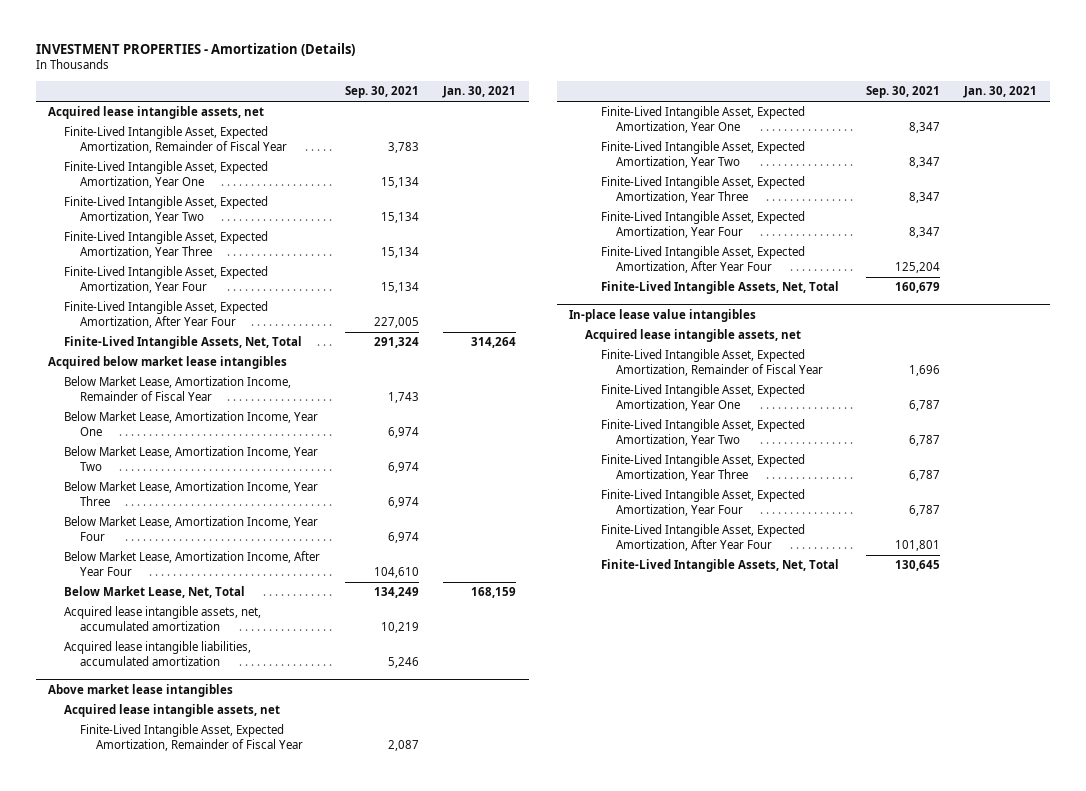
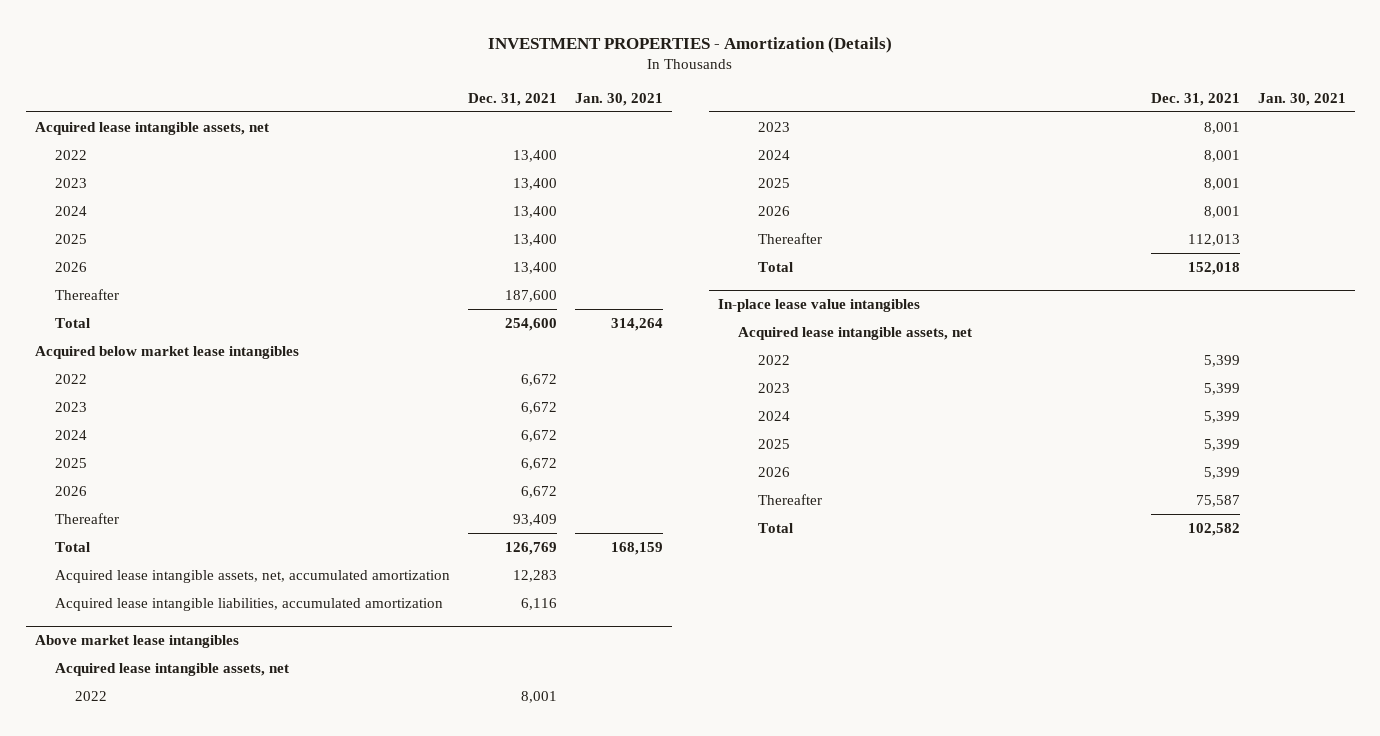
[344,85,419,98] Sep. 30, 2021 -> none
none -> [467,92,557,106] Dec. 31, 2021
[64,126,287,153] Finite-Lived Intangible Asset, Expected Amortization, Remainder of Fiscal Year -> none
[64,301,269,328] Finite-Lived Intangible Asset, Expected Amortization, After Year Four -> none
[64,161,269,188] Finite-Lived Intangible Asset, Expected Amortization, Year One -> [54,149,87,160] 2022
[64,196,269,223] Finite-Lived Intangible Asset, Expected Amortization, Year Two -> [54,177,87,188] 2023
[64,231,269,258] Finite-Lived Intangible Asset, Expected Amortization, Year Three -> [54,205,87,216] 2024
[64,266,269,293] Finite-Lived Intangible Asset, Expected Amortization, Year Four -> [54,233,87,244] 2025
none -> [54,261,87,272] 2026
none -> [54,288,119,300] Thereafter
[64,336,303,350] Finite-Lived Intangible Assets, Net, Total -> [54,317,90,328] Total
[64,376,292,401] Below Market Lease, Amortization Income, Remainder of Fiscal Year -> none
[64,551,321,576] Below Market Lease, Amortization Income, After Year Four -> none
[64,411,319,436] Below Market Lease, Amortization Income, Year One -> [54,373,87,384] 2022
[64,446,319,471] Below Market Lease, Amortization Income, Year Two -> [54,401,87,412] 2023
[64,481,319,506] Below Market Lease, Amortization Income, Year Three -> [54,429,87,440] 2024
[64,516,319,541] Below Market Lease, Amortization Income, Year Four -> [54,457,87,468] 2025
none -> [54,485,87,496] 2026
none -> [54,512,119,524] Thereafter
[64,586,246,599] Below Market Lease, Net, Total -> [54,541,90,552] Total
[79,724,303,751] Finite-Lived Intangible Asset, Expected Amortization, Remainder of Fiscal Year -> none
[600,246,805,273] Finite-Lived Intangible Asset, Expected Amortization, After Year Four -> none
[600,106,805,133] Finite-Lived Intangible Asset, Expected Amortization, Year One -> [74,690,107,701] 2022
[600,141,805,168] Finite-Lived Intangible Asset, Expected Amortization, Year Two -> [757,121,790,132] 2023
[600,176,805,203] Finite-Lived Intangible Asset, Expected Amortization, Year Three -> [757,149,790,160] 2024
[600,211,805,238] Finite-Lived Intangible Asset, Expected Amortization, Year Four -> [757,177,790,188] 2025
none -> [757,205,790,216] 2026
none -> [757,232,822,244] Thereafter
[600,281,839,295] Finite-Lived Intangible Assets, Net, Total -> [757,261,793,272] Total
[600,349,824,376] Finite-Lived Intangible Asset, Expected Amortization, Remainder of Fiscal Year -> none
[600,524,805,551] Finite-Lived Intangible Asset, Expected Amortization, After Year Four -> none
[600,384,805,411] Finite-Lived Intangible Asset, Expected Amortization, Year One -> [757,354,790,365] 2022
[600,419,805,446] Finite-Lived Intangible Asset, Expected Amortization, Year Two -> [757,382,790,393] 2023
[600,454,805,481] Finite-Lived Intangible Asset, Expected Amortization, Year Three -> [757,410,790,421] 2024
[600,489,805,516] Finite-Lived Intangible Asset, Expected Amortization, Year Four -> [757,438,790,449] 2025
none -> [757,466,790,477] 2026
none -> [757,493,822,505] Thereafter
[600,559,839,573] Finite-Lived Intangible Assets, Net, Total -> [757,522,793,533] Total

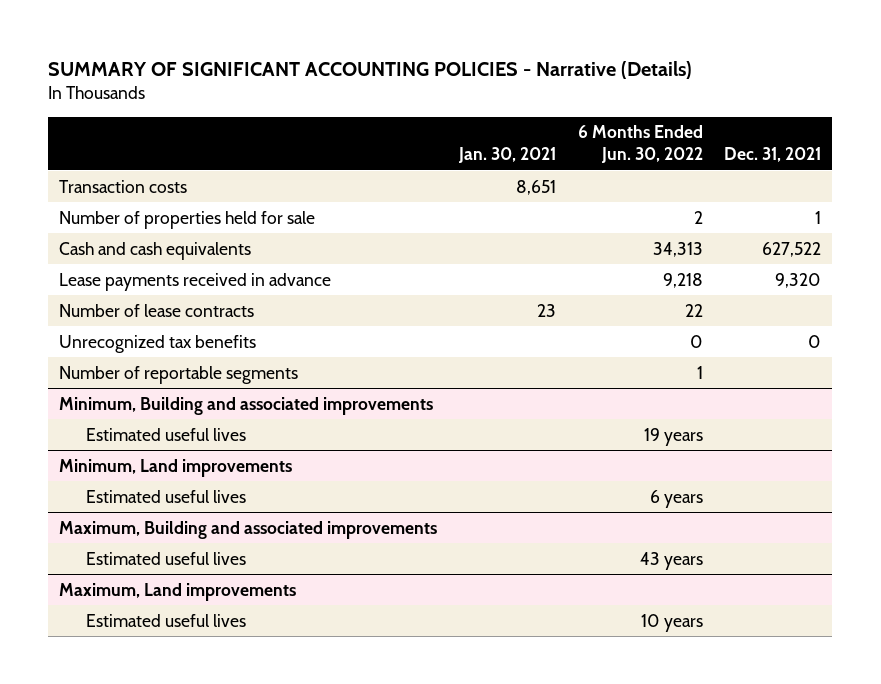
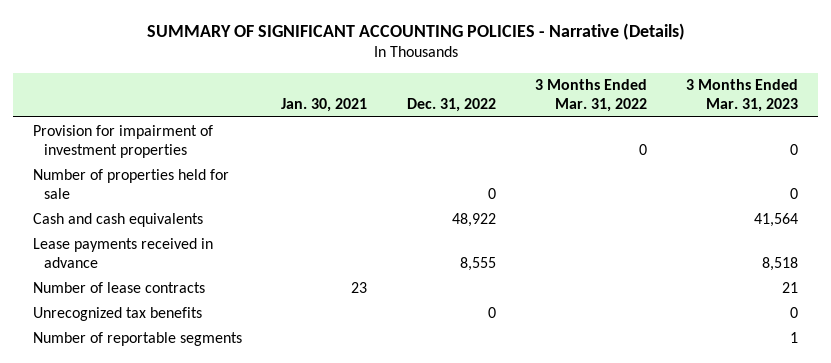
[577,125,703,164] 6 Months Ended Jun. 30, 2022 -> none
[724,147,822,163] Dec. 31, 2021 -> none
none -> [406,98,496,113] Dec. 31, 2022
none -> [534,79,647,113] 3 Months Ended Mar. 31, 2022
none -> [686,79,799,113] 3 Months Ended Mar. 31, 2023
[59,179,188,193] Transaction costs -> none
none -> [32,124,213,158] Provision for impairment of investment properties
[59,396,434,415] Minimum, Building and associated improvements -> none
[86,427,247,441] Estimated useful lives -> none
[59,458,293,477] Minimum, Land improvements -> none
[86,489,247,503] Estimated useful lives -> none
[59,520,438,539] Maximum, Building and associated improvements -> none
[86,551,247,565] Estimated useful lives -> none
[59,582,297,601] Maximum, Land improvements -> none
[86,613,247,627] Estimated useful lives -> none

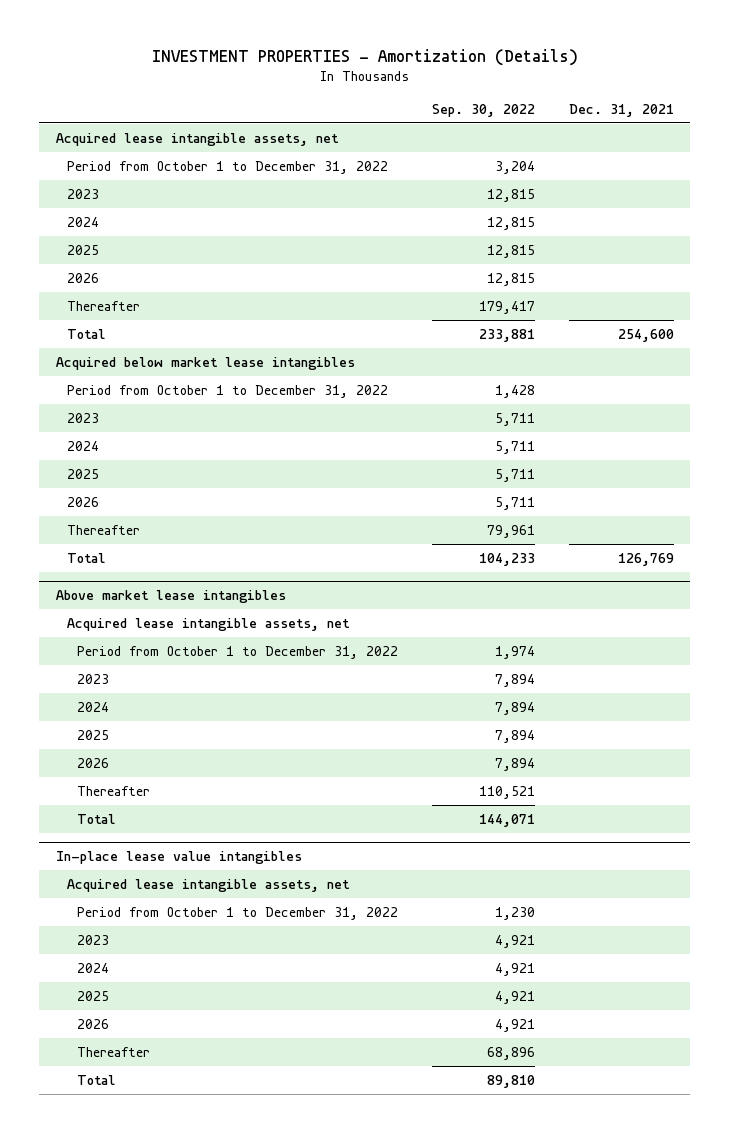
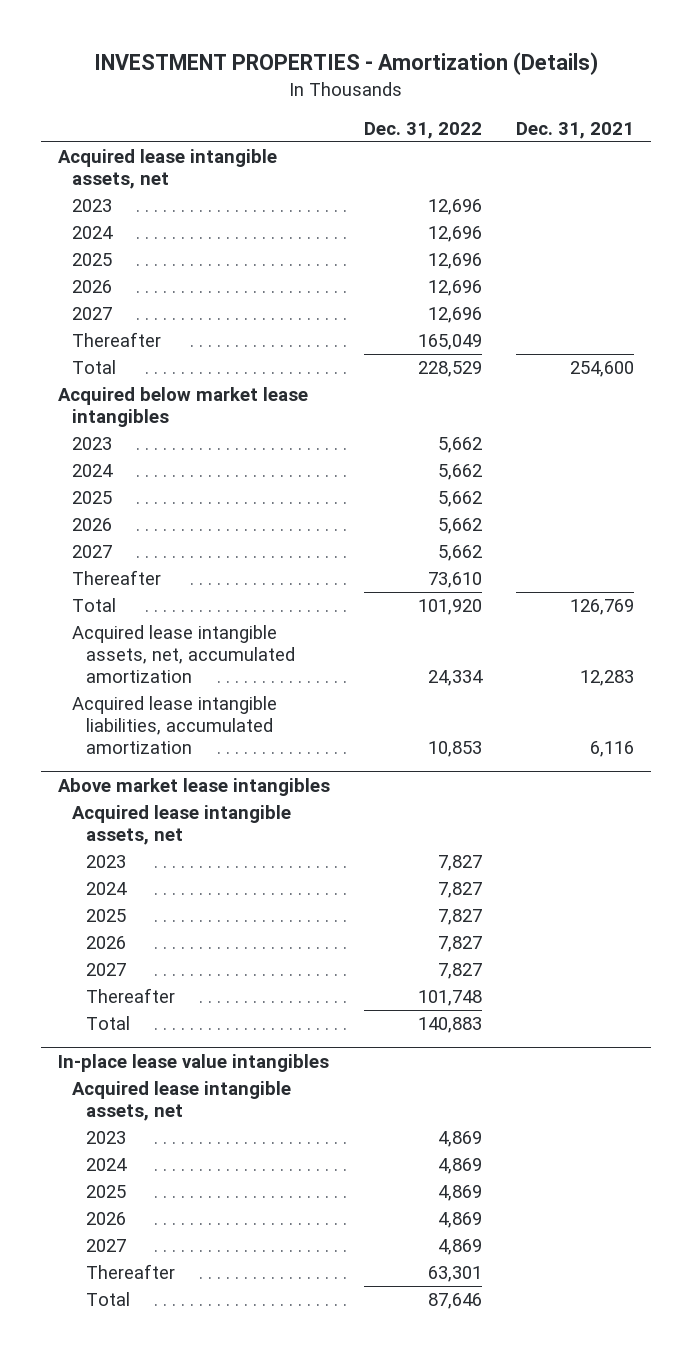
[431,103,535,117] Sep. 30, 2022 -> none
none -> [364,121,483,139] Dec. 31, 2022
[66,160,388,174] Period from October 1 to December 31, 2022 -> none
none -> [72,307,113,321] 2027
[66,384,388,398] Period from October 1 to December 31, 2022 -> none
none -> [72,545,113,559] 2027
none -> [72,625,296,683] Acquired lease intangible assets, net, accumulated amortization
none -> [72,696,278,754] Acquired lease intangible liabilities, accumulated amortization
[77,645,399,659] Period from October 1 to December 31, 2022 -> none
none -> [86,963,127,977] 2027
[77,906,399,920] Period from October 1 to December 31, 2022 -> none
none -> [86,1239,127,1253] 2027

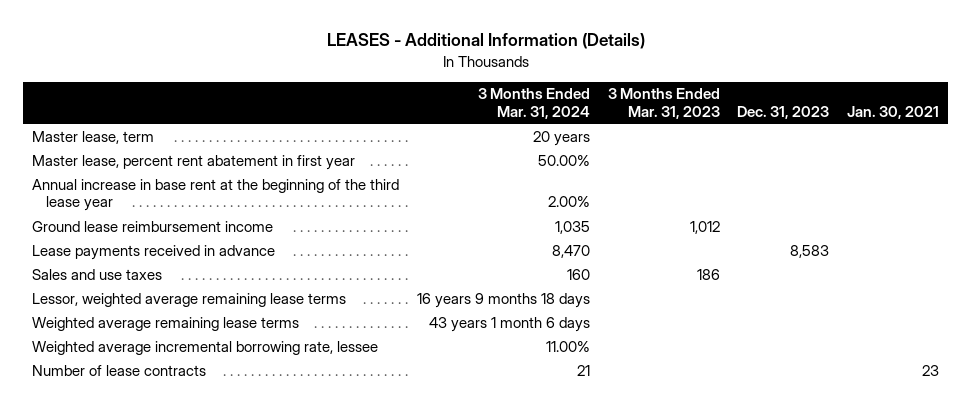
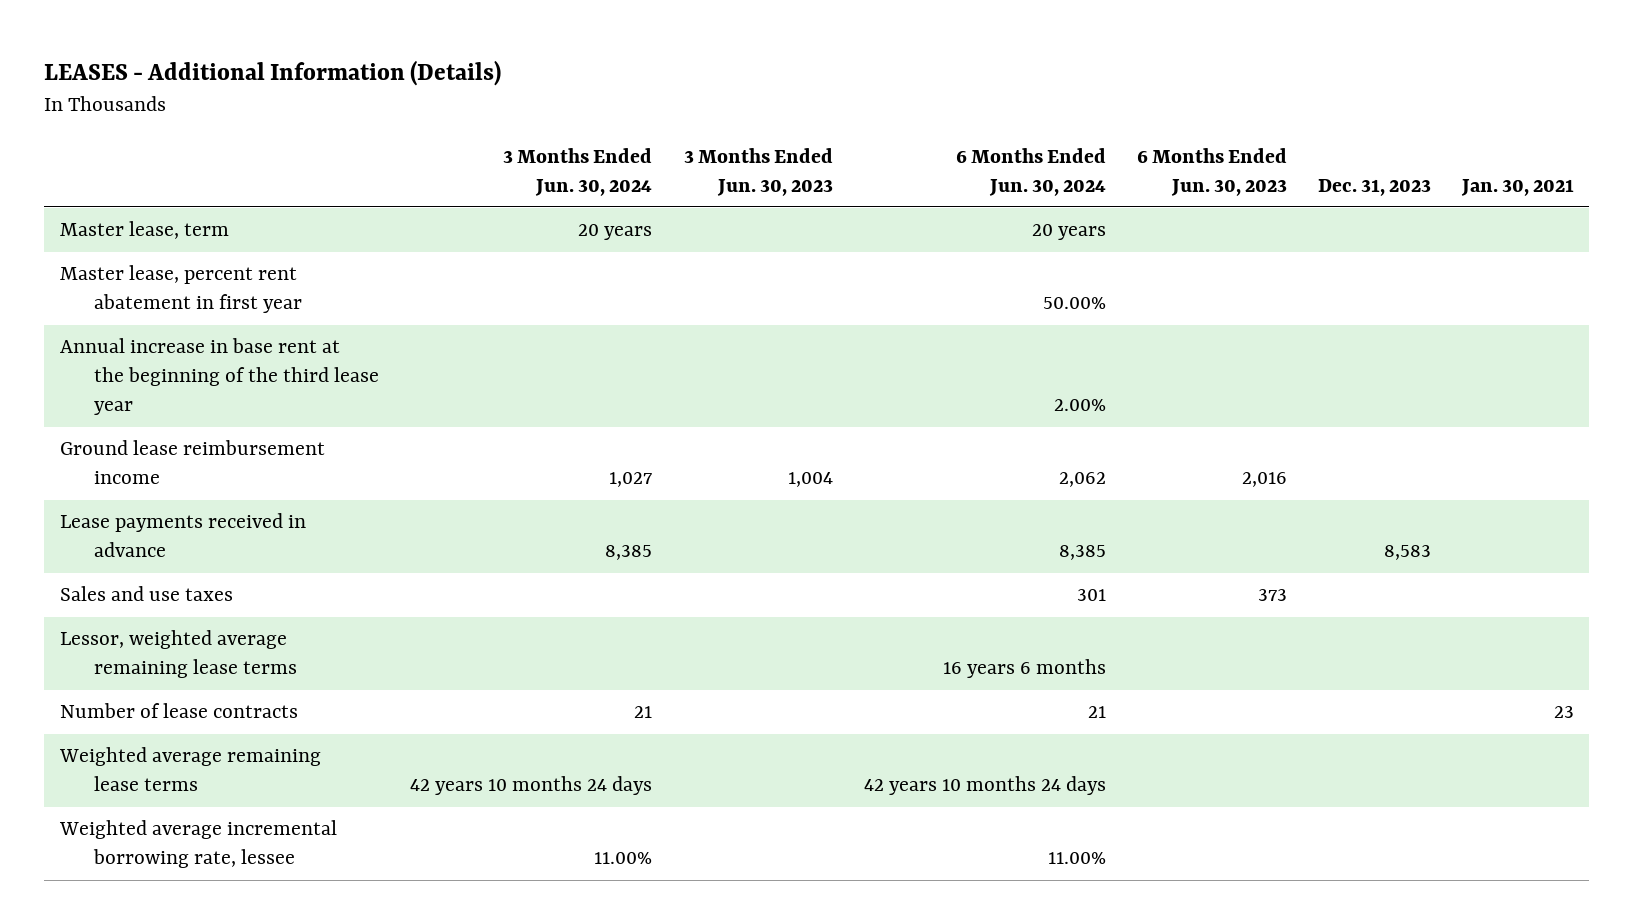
[477,88,590,119] 3 Months Ended Mar. 31, 2024 -> none
[607,88,720,119] 3 Months Ended Mar. 31, 2023 -> none
none -> [503,147,653,196] 3 Months Ended Jun. 30, 2024
none -> [683,147,833,196] 3 Months Ended Jun. 30, 2023
none -> [955,147,1106,196] 6 Months Ended Jun. 30, 2024
none -> [1136,147,1287,196] 6 Months Ended Jun. 30, 2023
[32,364,207,376] Number of lease contracts -> [59,703,298,719] Number of lease contracts

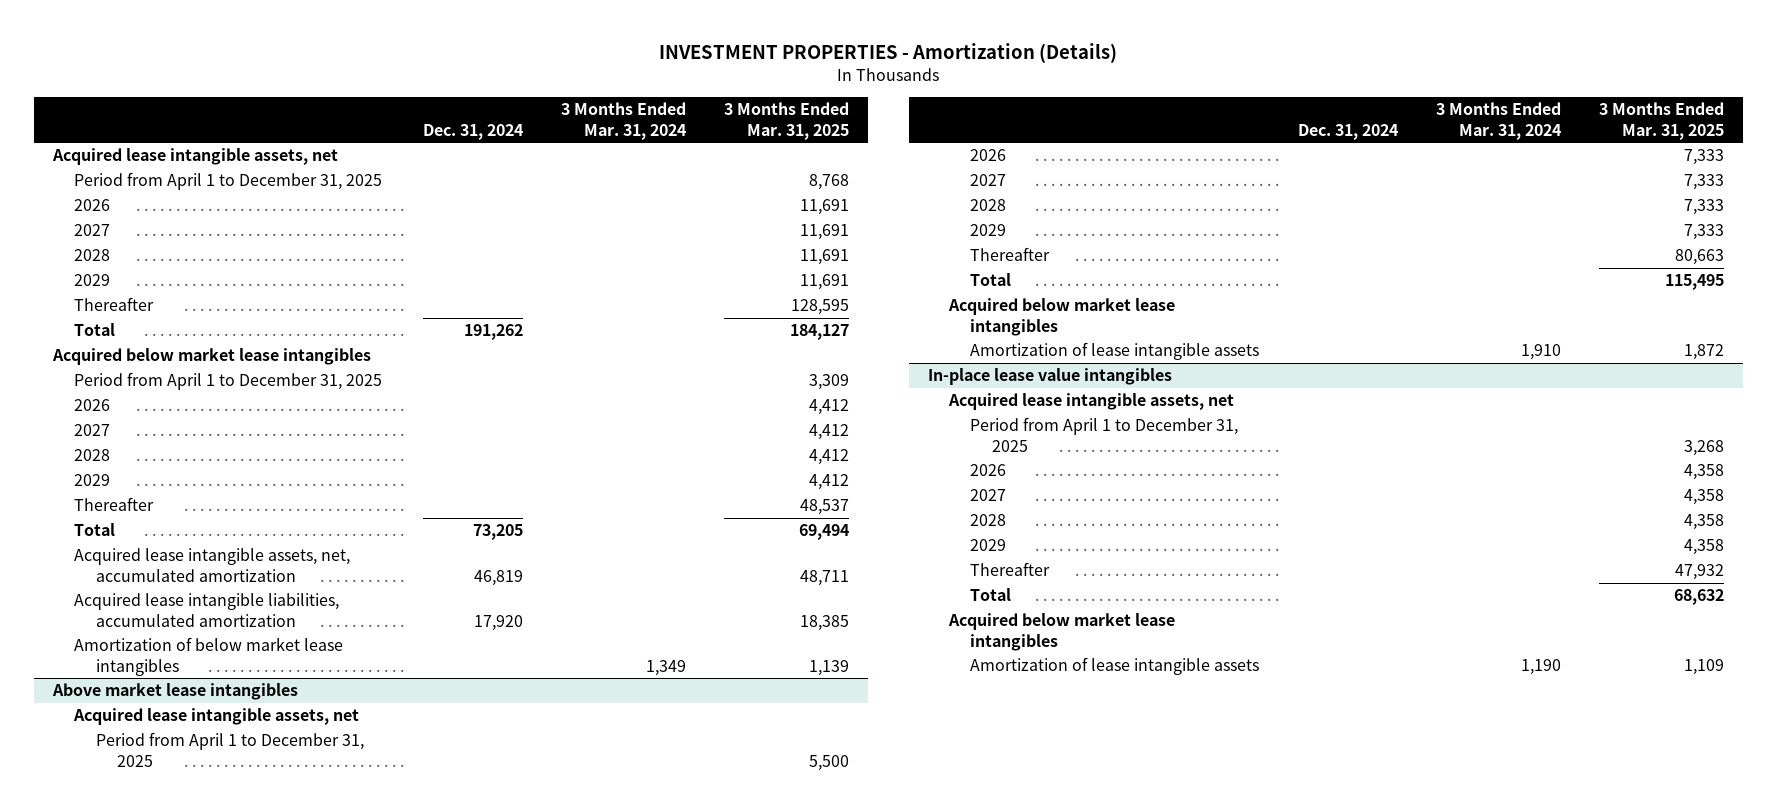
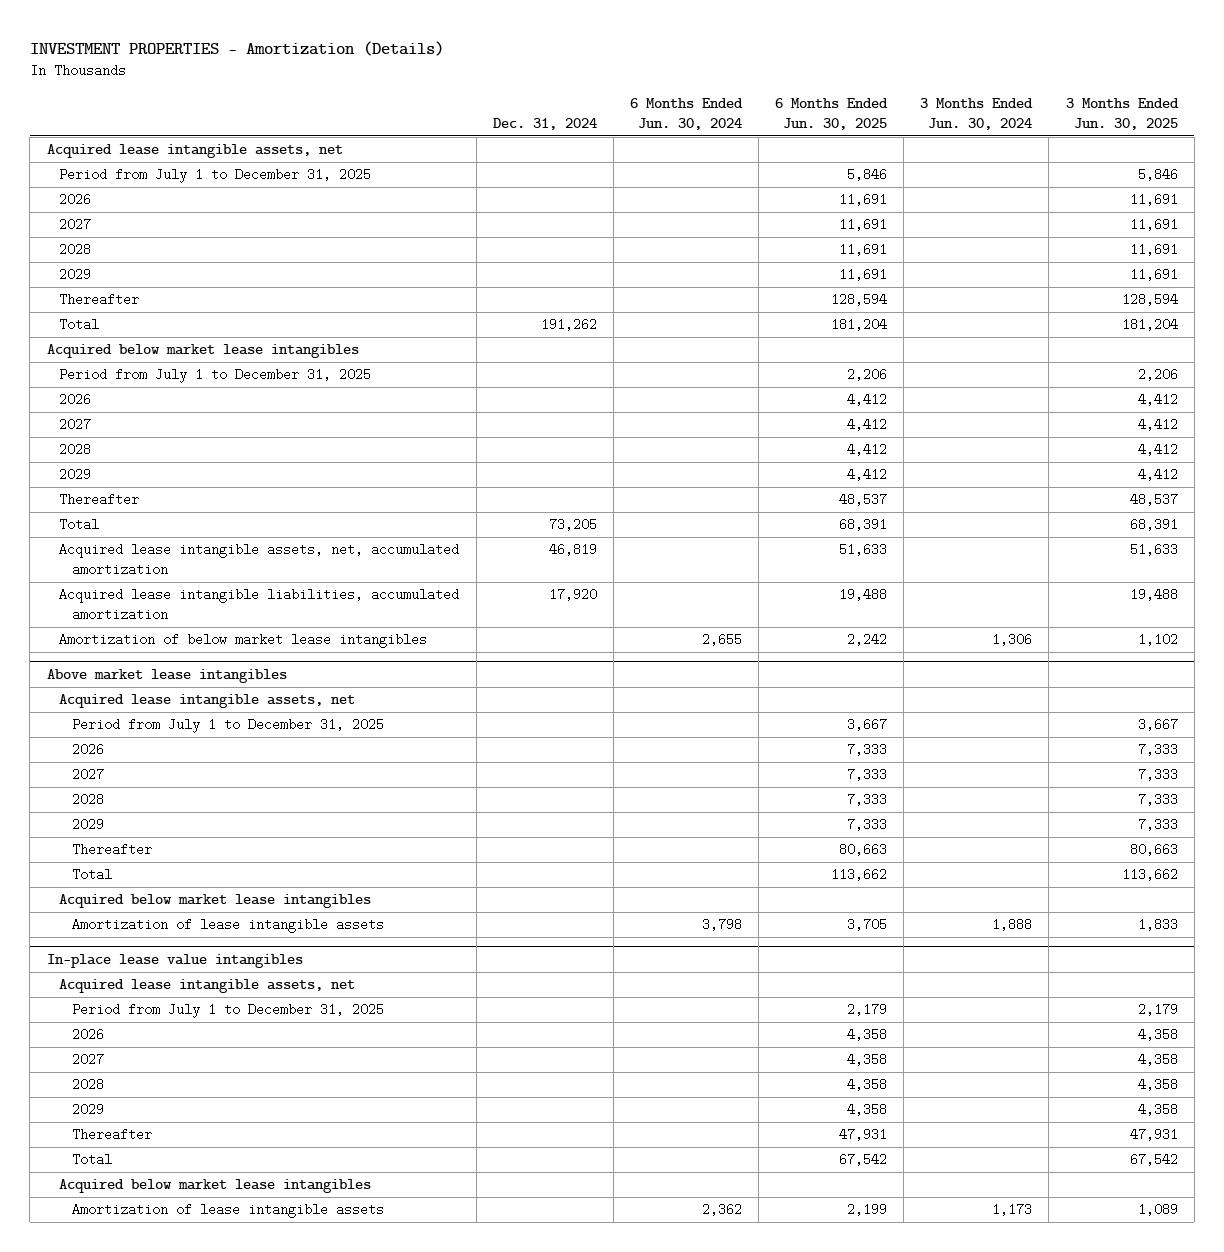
[560,102,686,140] 3 Months Ended Mar. 31, 2024 -> none
[724,102,850,140] 3 Months Ended Mar. 31, 2025 -> none
none -> [629,98,743,130] 6 Months Ended Jun. 30, 2024
none -> [775,98,889,130] 6 Months Ended Jun. 30, 2025
none -> [920,98,1034,130] 3 Months Ended Jun. 30, 2024
none -> [1065,98,1179,130] 3 Months Ended Jun. 30, 2025
[74,172,383,191] Period from April 1 to December 31, 2025 -> [59,168,372,184] Period from July 1 to December 31, 2025
[74,372,383,391] Period from April 1 to December 31, 2025 -> [59,368,372,384] Period from July 1 to December 31, 2025
[95,732,364,767] Period from April 1 to December 31, 2025 -> [72,718,385,734] Period from July 1 to December 31, 2025
[970,417,1239,452] Period from April 1 to December 31, 2025 -> [72,1003,385,1019] Period from July 1 to December 31, 2025

